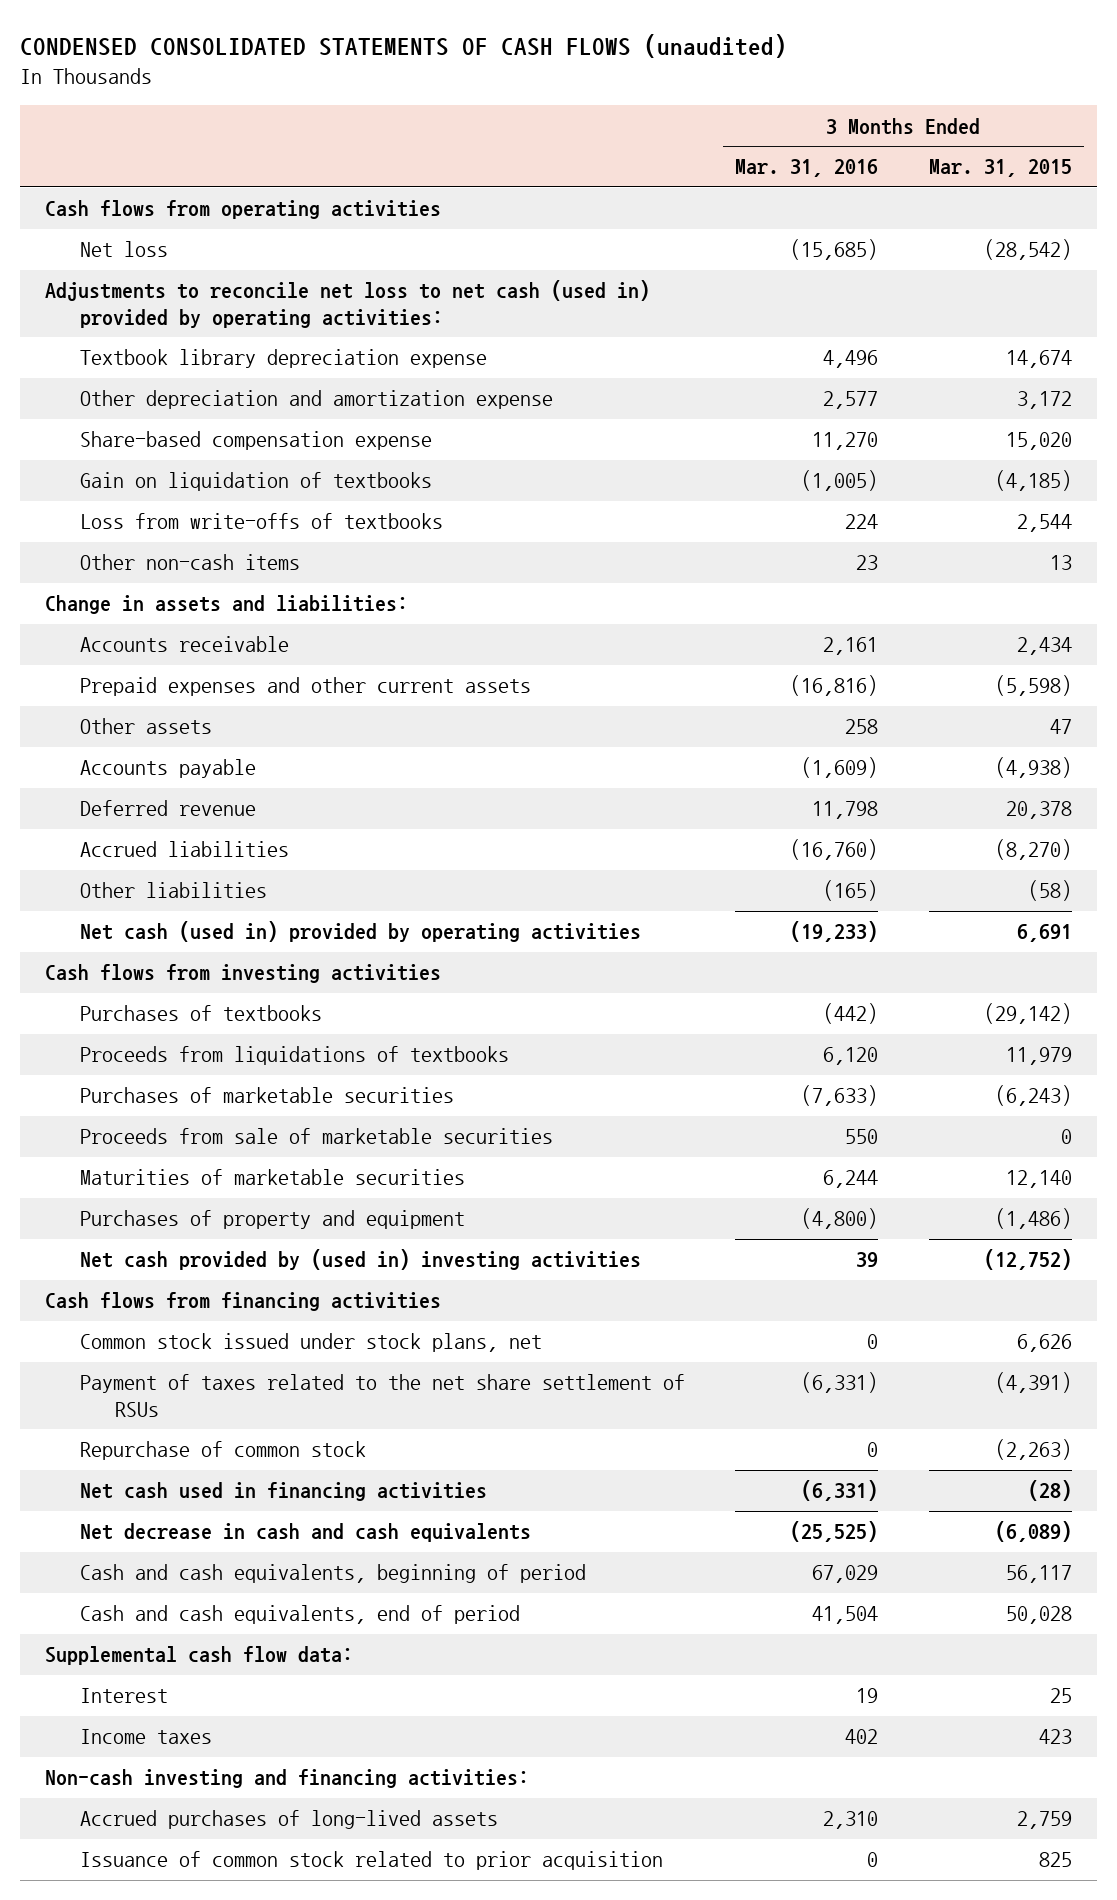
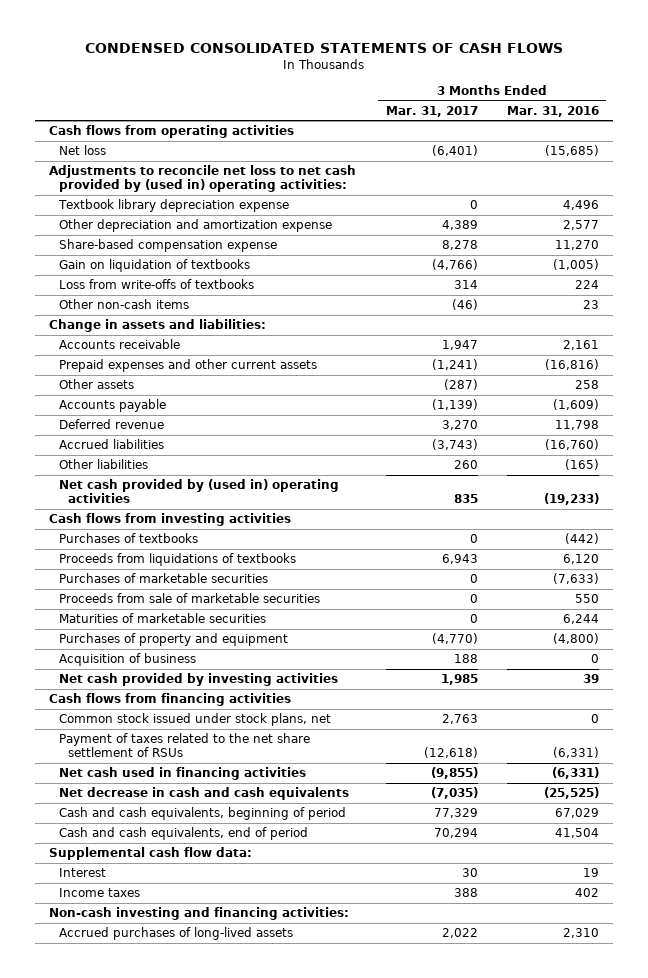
[20,33,788,58] CONDENSED CONSOLIDATED STATEMENTS OF CASH FLOWS (unaudited) -> [85,42,564,53] CONDENSED CONSOLIDATED STATEMENTS OF CASH FLOWS
[928,159,1072,178] Mar. 31, 2015 -> none
none -> [385,105,478,117] Mar. 31, 2017
[45,280,651,328] Adjustments to reconcile net loss to net cash (used in) provided by operating activities: -> [49,165,357,193] Adjustments to reconcile net loss to net cash provided by (used in) operating activities:
[80,921,642,943] Net cash (used in) provided by operating activities -> [58,479,339,504] Net cash provided by (used in) operating activities
none -> [58,653,196,667] Acquisition of business
[80,1249,642,1271] Net cash provided by (used in) investing activities -> [58,673,338,687] Net cash provided by investing activities
[80,1441,367,1461] Repurchase of common stock -> none
[80,1851,664,1871] Issuance of common stock related to prior acquisition -> none

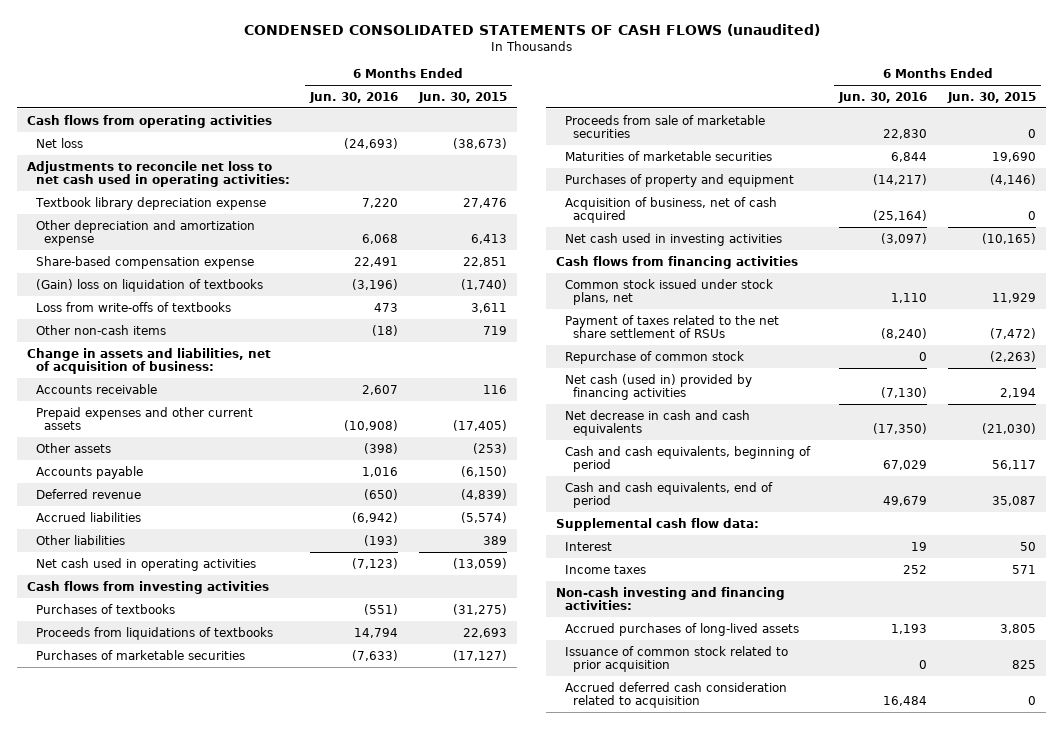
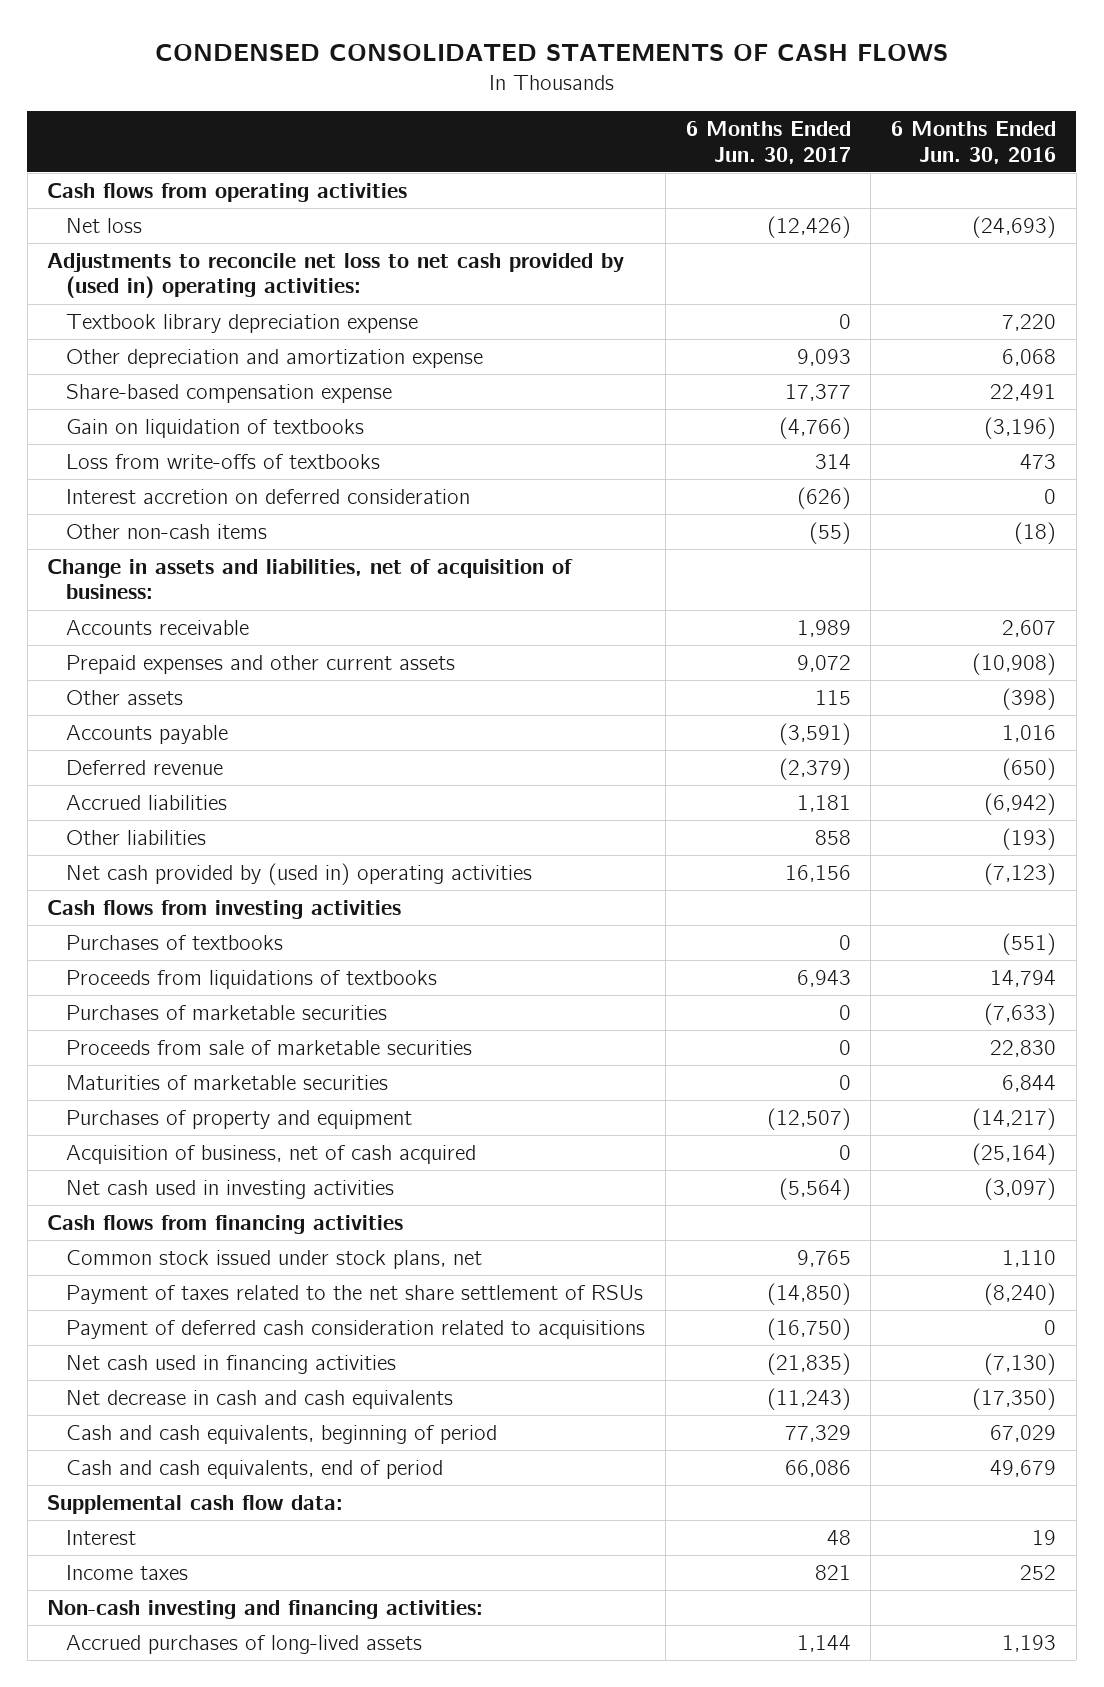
[243,24,820,37] CONDENSED CONSOLIDATED STATEMENTS OF CASH FLOWS (unaudited) -> [154,43,948,61] CONDENSED CONSOLIDATED STATEMENTS OF CASH FLOWS
[417,91,507,103] Jun. 30, 2015 -> none
none -> [685,121,851,164] 6 Months Ended Jun. 30, 2017
[27,160,290,188] Adjustments to reconcile net loss to net cash used in operating activities: -> [47,253,625,299] Adjustments to reconcile net loss to net cash provided by (used in) operating activities:
[35,278,263,292] (Gain) loss on liquidation of textbooks -> [66,419,365,439] Gain on liquidation of textbooks
none -> [66,489,471,505] Interest accretion on deferred consideration
[35,557,256,571] Net cash used in operating activities -> [66,863,533,886] Net cash provided by (used in) operating activities
[564,350,744,364] Repurchase of common stock -> none
none -> [66,1320,646,1340] Payment of deferred cash consideration related to acquisitions
[564,373,752,401] Net cash (used in) provided by financing activities -> [66,1355,397,1375] Net cash used in financing activities
[564,645,788,673] Issuance of common stock related to prior acquisition -> none
[564,681,787,709] Accrued deferred cash consideration related to acquisition -> none

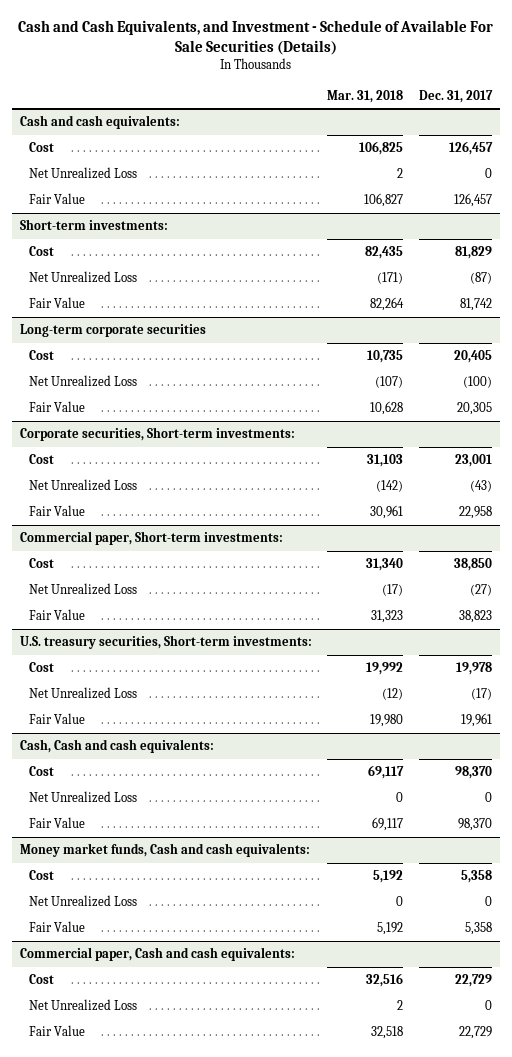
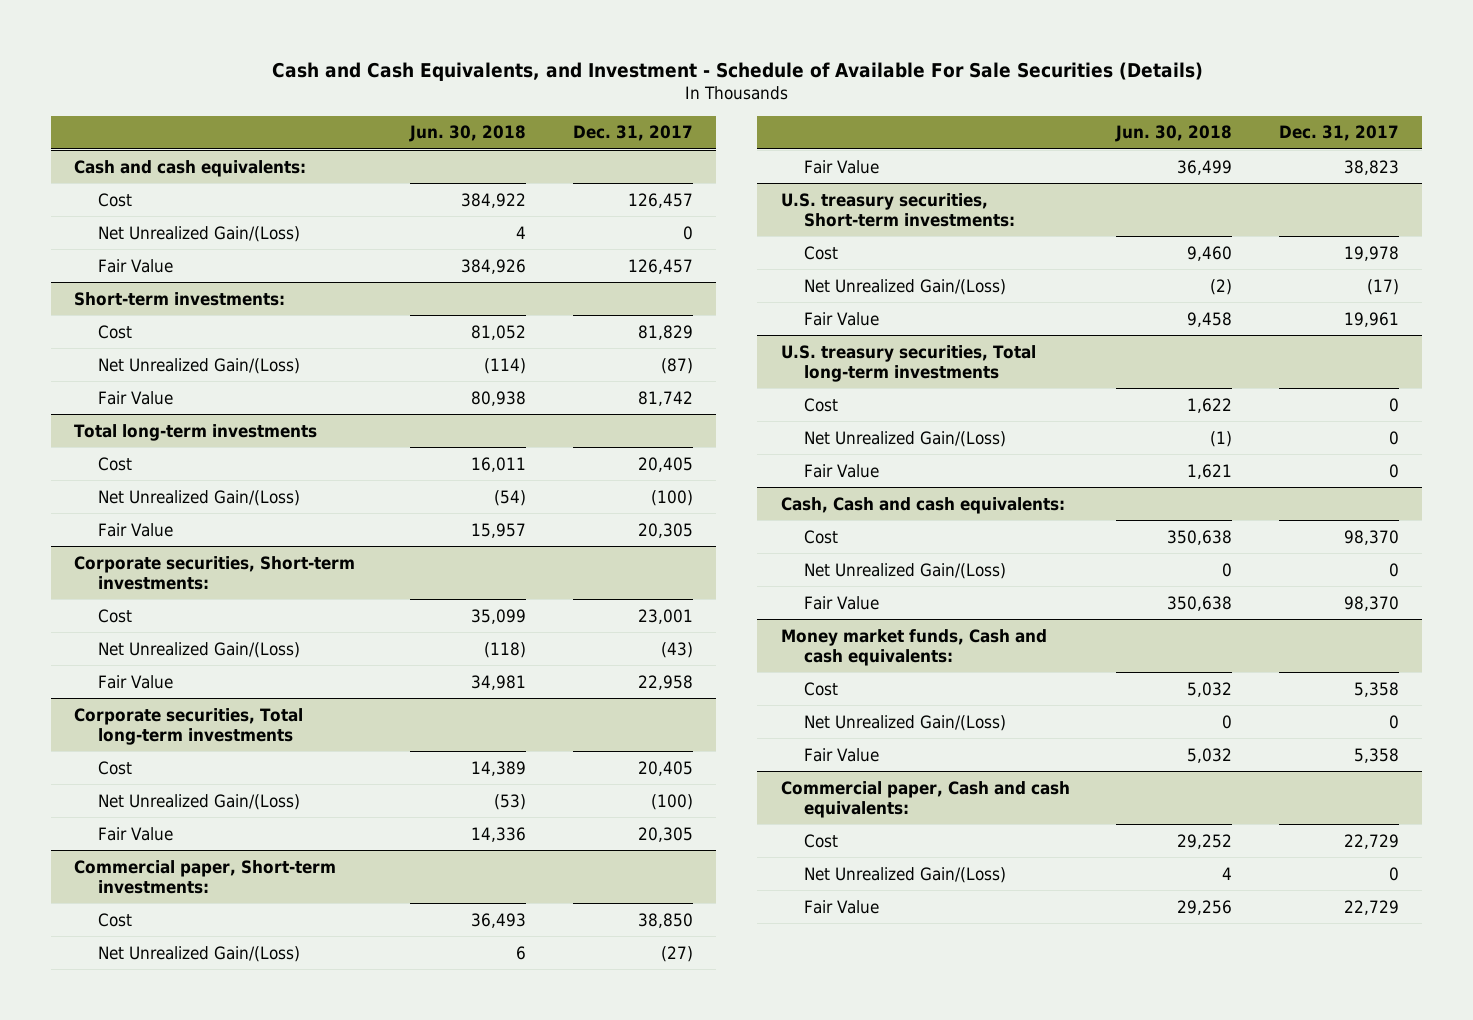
[327,89,404,103] Mar. 31, 2018 -> none
none -> [409,125,527,143] Jun. 30, 2018
[29,167,138,180] Net Unrealized Loss -> [98,225,301,242] Net Unrealized Gain/(Loss)
[29,271,138,284] Net Unrealized Loss -> [98,357,301,374] Net Unrealized Gain/(Loss)
[19,324,206,338] Long-term corporate securities -> [74,423,318,441] Total long-term investments
[29,375,138,388] Net Unrealized Loss -> [98,489,301,506] Net Unrealized Gain/(Loss)
[29,479,138,492] Net Unrealized Loss -> [98,641,301,658] Net Unrealized Gain/(Loss)
none -> [74,707,304,745] Corporate securities, Total long-term investments
none -> [98,760,133,775] Cost
none -> [98,793,301,810] Net Unrealized Gain/(Loss)
none -> [98,826,174,841] Fair Value
[29,583,138,596] Net Unrealized Loss -> [98,945,301,962] Net Unrealized Gain/(Loss)
[29,687,138,700] Net Unrealized Loss -> [804,278,1007,295] Net Unrealized Gain/(Loss)
none -> [780,344,1036,382] U.S. treasury securities, Total long-term investments
none -> [804,397,839,412] Cost
none -> [804,430,1007,447] Net Unrealized Gain/(Loss)
none -> [804,463,880,478] Fair Value
[29,791,138,804] Net Unrealized Loss -> [804,562,1007,579] Net Unrealized Gain/(Loss)
[29,895,138,908] Net Unrealized Loss -> [804,714,1007,731] Net Unrealized Gain/(Loss)
[29,999,138,1012] Net Unrealized Loss -> [804,866,1007,883] Net Unrealized Gain/(Loss)

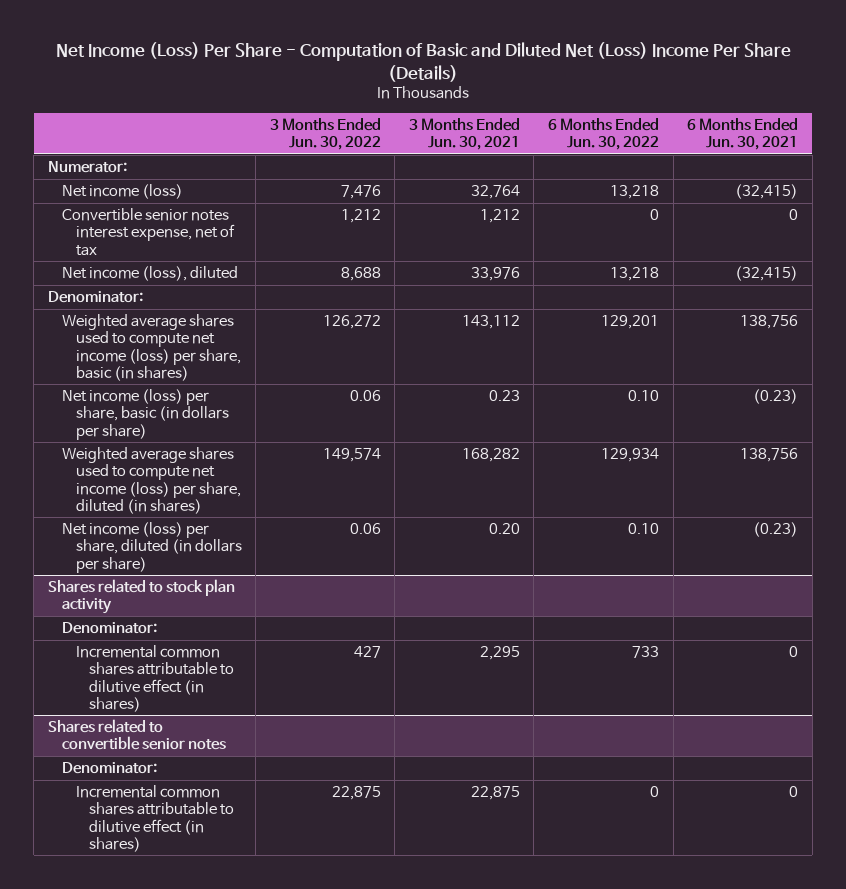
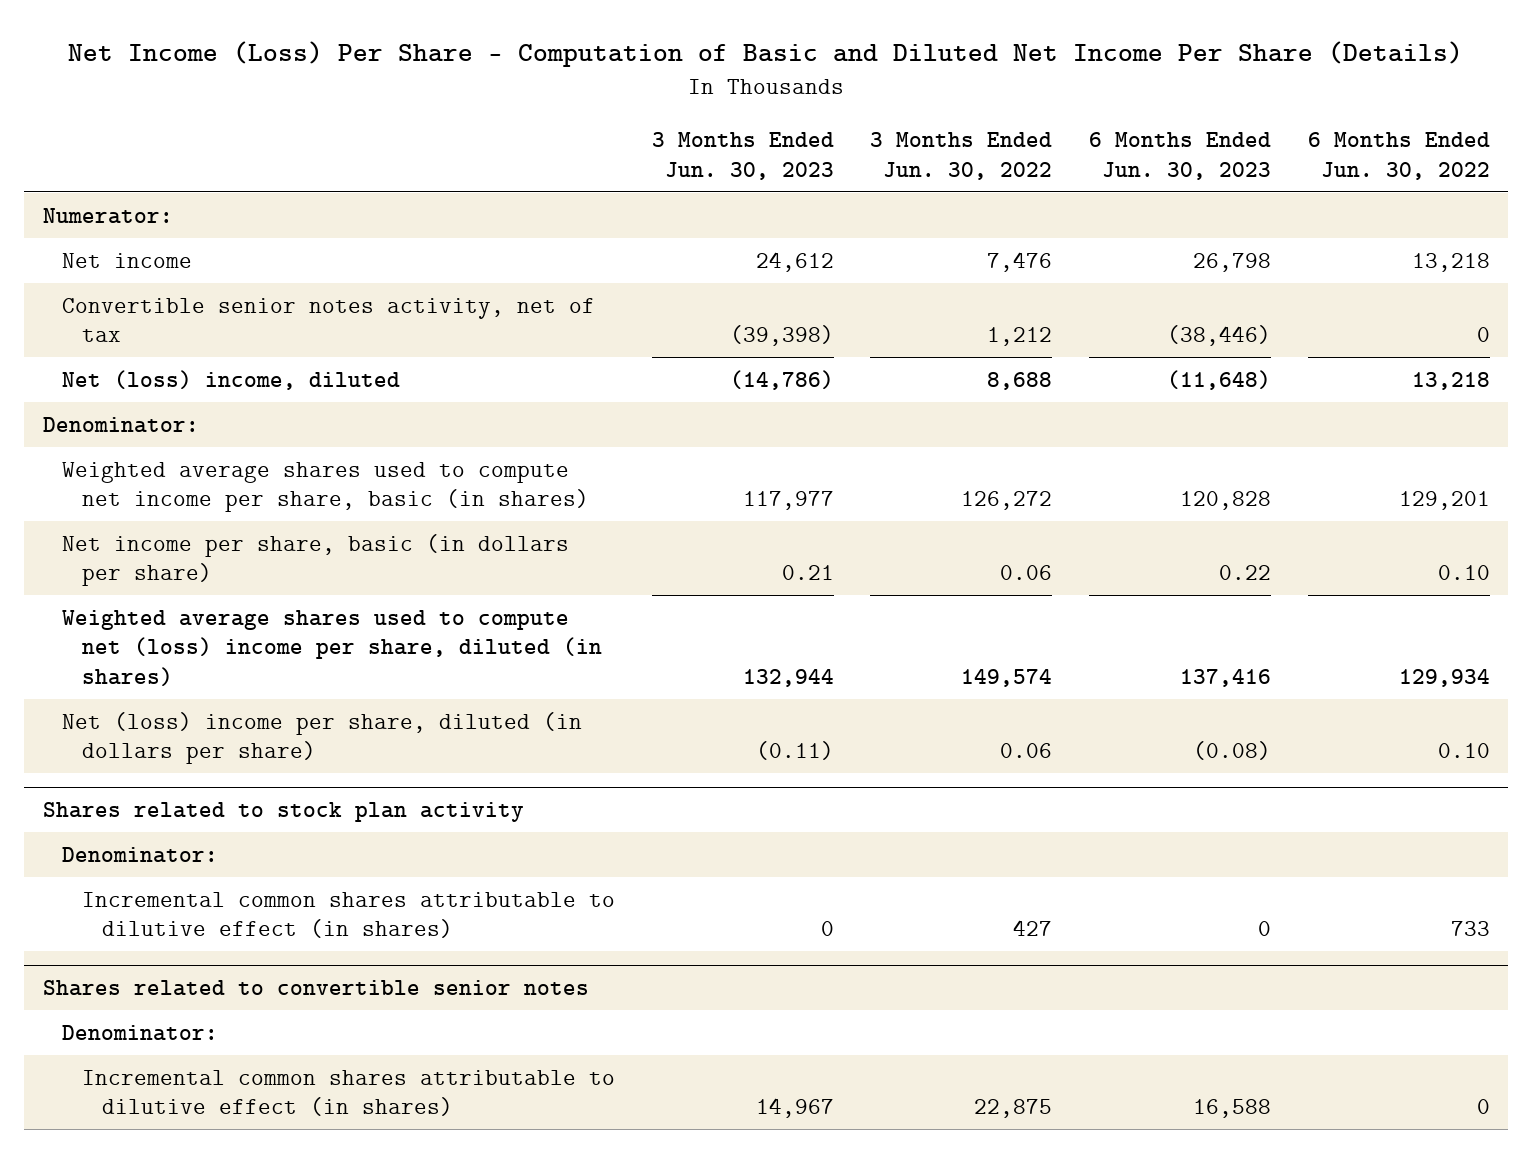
[55,42,791,82] Net Income (Loss) Per Share - Computation of Basic and Diluted Net (Loss) Income Per Share (Details) -> [68,41,1464,68] Net Income (Loss) Per Share - Computation of Basic and Diluted Net Income Per Share (Details)
[408,118,520,151] 3 Months Ended Jun. 30, 2021 -> none
[687,118,799,151] 6 Months Ended Jun. 30, 2021 -> none
none -> [651,132,834,180] 3 Months Ended Jun. 30, 2023
none -> [1088,132,1271,180] 6 Months Ended Jun. 30, 2023
[61,184,183,200] Net income (loss) -> [62,252,193,268] Net income
[61,208,235,256] Convertible senior notes interest expense, net of tax -> [62,297,596,343] Convertible senior notes activity, net of tax
[61,266,238,282] Net income (loss), diluted -> [62,369,401,390] Net (loss) income, diluted
[61,314,241,381] Weighted average shares used to compute net income (loss) per share, basic (in shares) -> [62,461,590,513] Weighted average shares used to compute net income per share, basic (in shares)
[61,389,229,440] Net income (loss) per share, basic (in dollars per share) -> [62,533,570,587] Net income per share, basic (in dollars per share)
[61,447,241,514] Weighted average shares used to compute net income (loss) per share, diluted (in shares) -> [62,609,603,686] Weighted average shares used to compute net (loss) income per share, diluted (in shares)
[61,522,242,573] Net income (loss) per share, diluted (in dollars per share) -> [62,711,583,765] Net (loss) income per share, diluted (in dollars per share)

